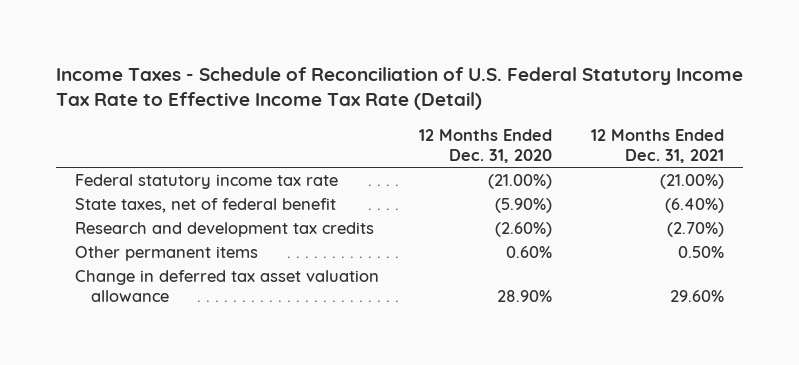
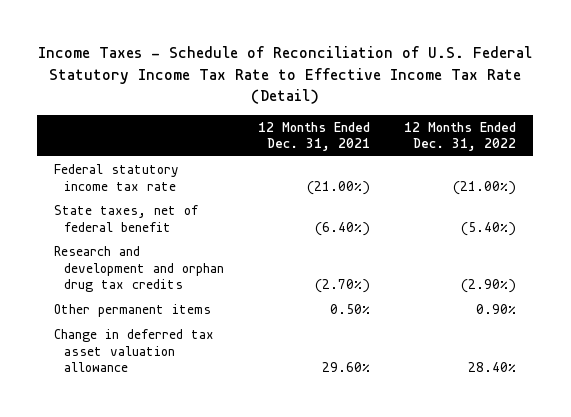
[418,128,552,163] 12 Months Ended Dec. 31, 2020 -> none
none -> [404,121,517,152] 12 Months Ended Dec. 31, 2022
[75,222,375,238] Research and development tax credits -> [54,246,224,293] Research and development and orphan drug tax credits

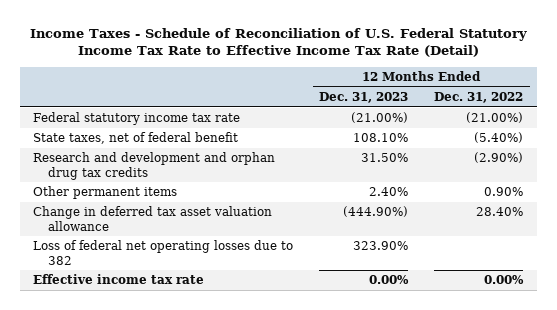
[258,121,371,152] 12 Months Ended Dec. 31, 2021 -> none
none -> [319,91,409,103] Dec. 31, 2023
none -> [33,240,294,265] Loss of federal net operating losses due to 382
none -> [33,274,205,285] Effective income tax rate

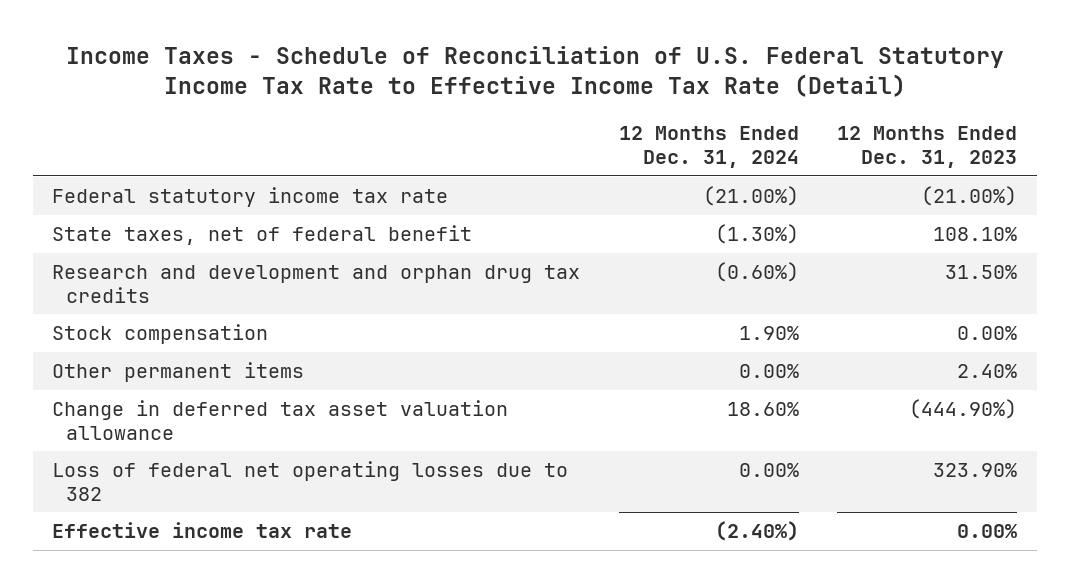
[434,91,524,103] Dec. 31, 2022 -> none
none -> [618,126,799,168] 12 Months Ended Dec. 31, 2024
none -> [52,324,269,345] Stock compensation

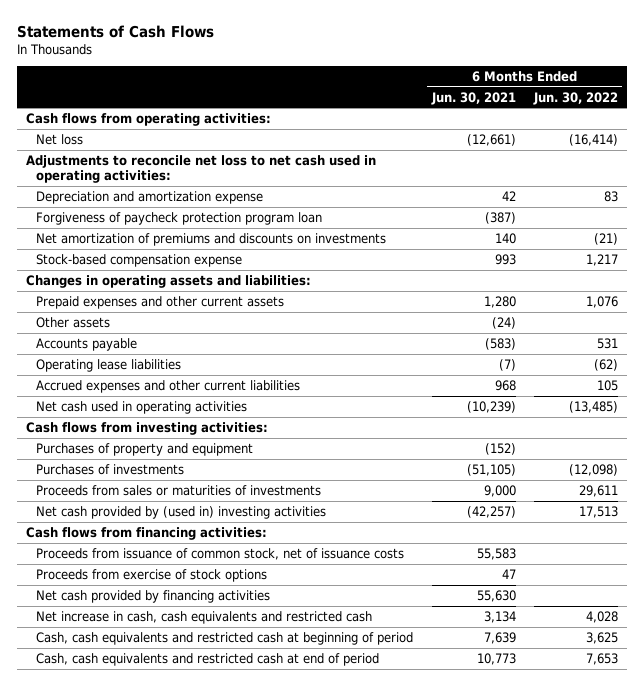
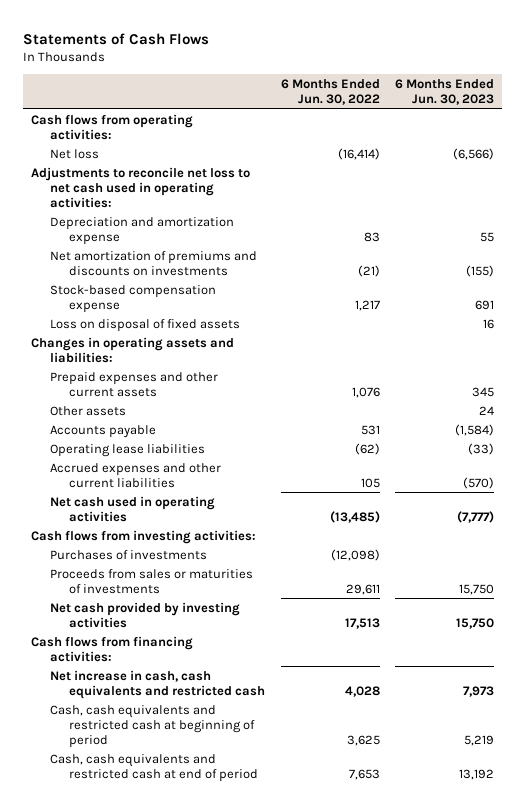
[430,91,516,105] Jun. 30, 2021 -> none
none -> [395,79,495,106] 6 Months Ended Jun. 30, 2023
[36,211,323,225] Forgiveness of paycheck protection program loan -> none
none -> [50,318,241,332] Loss on disposal of fixed assets
[36,442,254,456] Purchases of property and equipment -> none
[36,505,327,519] Net cash provided by (used in) investing activities -> [50,601,241,628] Net cash provided by investing activities
[36,547,405,560] Proceeds from issuance of common stock, net of issuance costs -> none
[36,568,268,582] Proceeds from exercise of stock options -> none
[36,589,271,603] Net cash provided by financing activities -> none

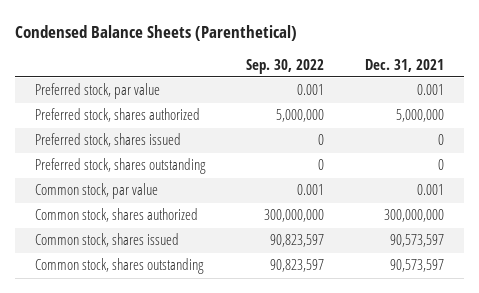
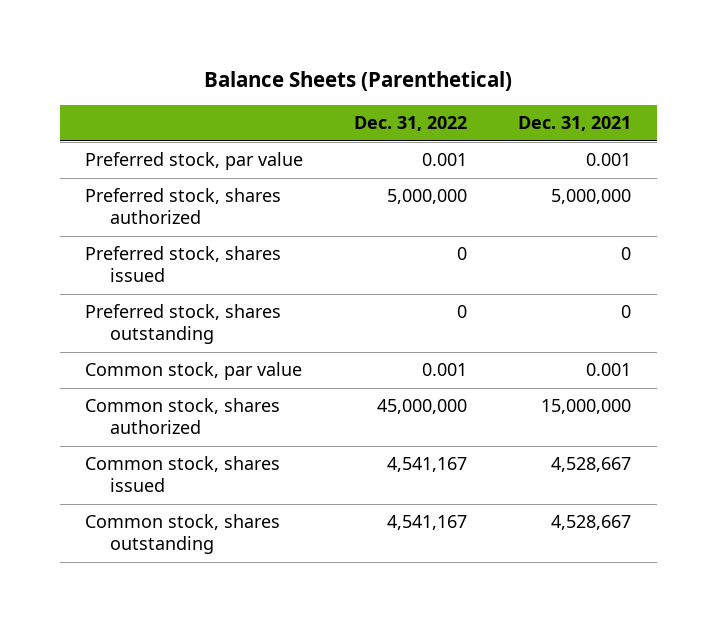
[15,24,298,41] Condensed Balance Sheets (Parenthetical) -> [204,71,513,92] Balance Sheets (Parenthetical)
[245,58,324,74] Sep. 30, 2022 -> none
none -> [354,116,468,132] Dec. 31, 2022
[383,209,444,223] 300,000,000 -> [541,399,632,415] 15,000,000
[389,234,444,248] 90,573,597 -> [551,457,632,473] 4,528,667
[389,259,444,273] 90,573,597 -> [551,515,632,531] 4,528,667

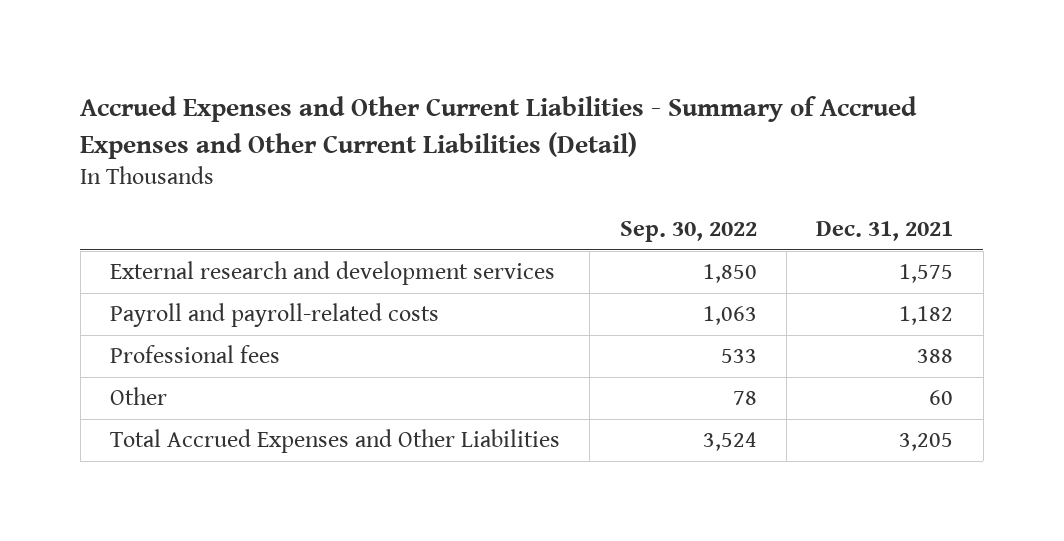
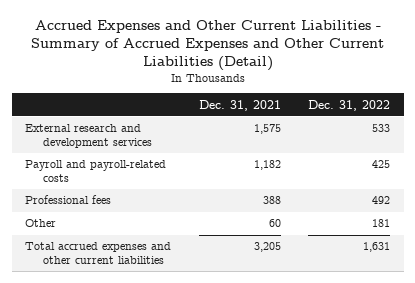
[619,220,757,242] Sep. 30, 2022 -> none
none -> [308,99,391,111] Dec. 31, 2022
[110,429,561,454] Total Accrued Expenses and Other Liabilities -> [25,242,172,264] Total accrued expenses and other current liabilities

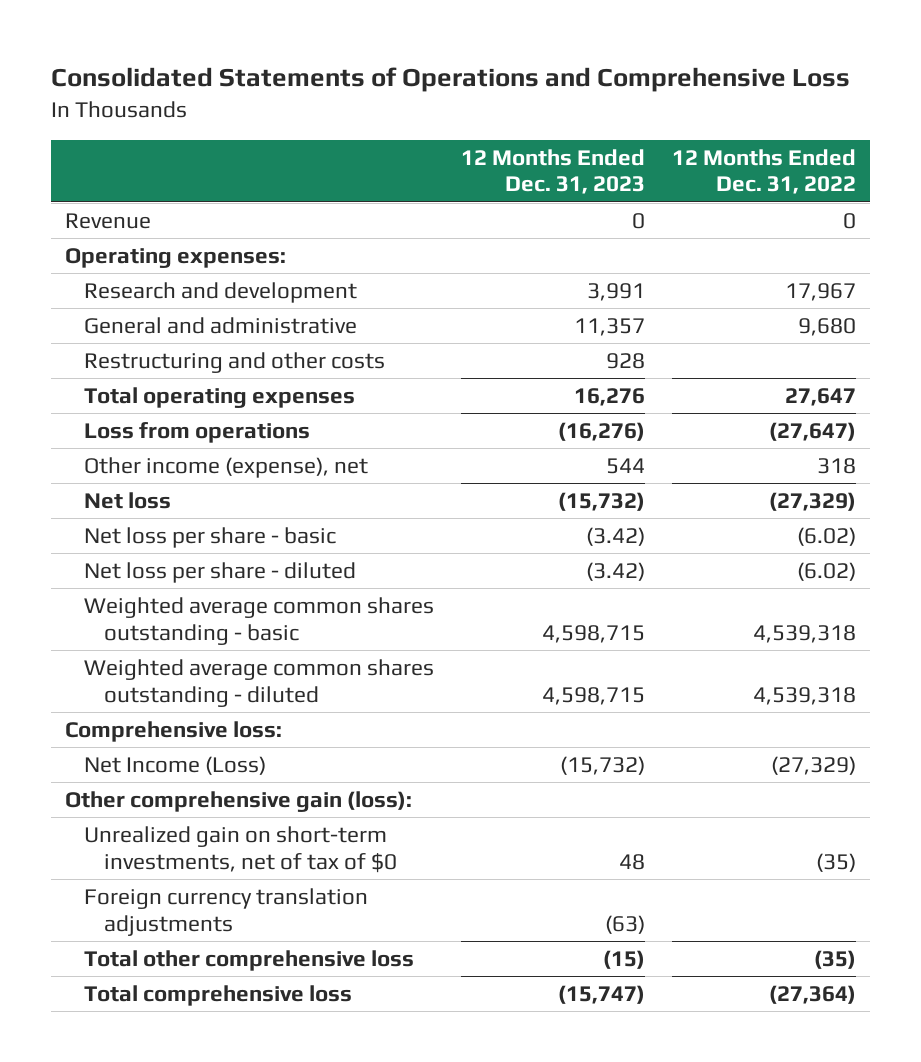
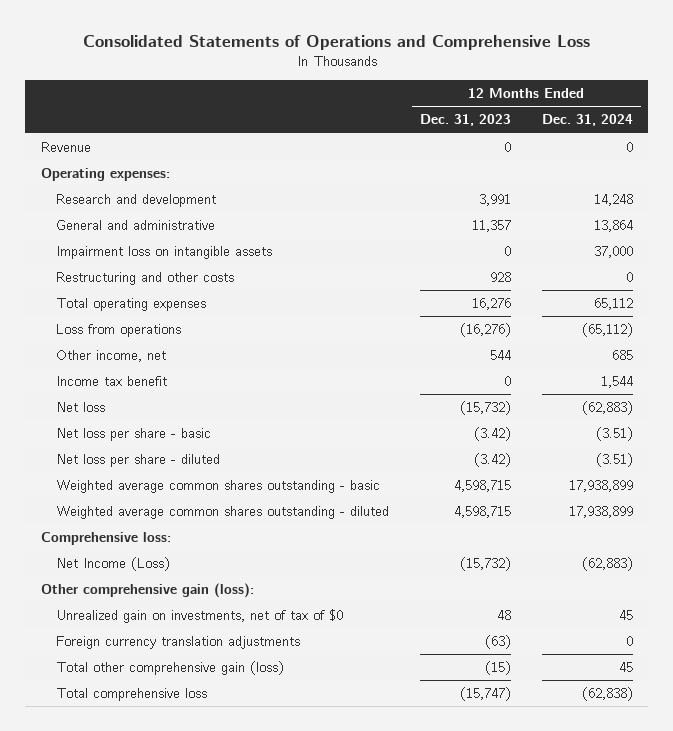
[672,148,857,195] 12 Months Ended Dec. 31, 2022 -> none
none -> [541,114,633,127] Dec. 31, 2024
none -> [56,245,273,259] Impairment loss on intangible assets
[84,457,369,479] Other income (expense), net -> [56,349,167,362] Other income, net
none -> [56,375,168,386] Income tax benefit
[84,826,397,873] Unrealized gain on short-term investments, net of tax of $0 -> [56,608,344,623] Unrealized gain on investments, net of tax of $0
[84,950,415,972] Total other comprehensive loss -> [56,660,285,675] Total other comprehensive gain (loss)

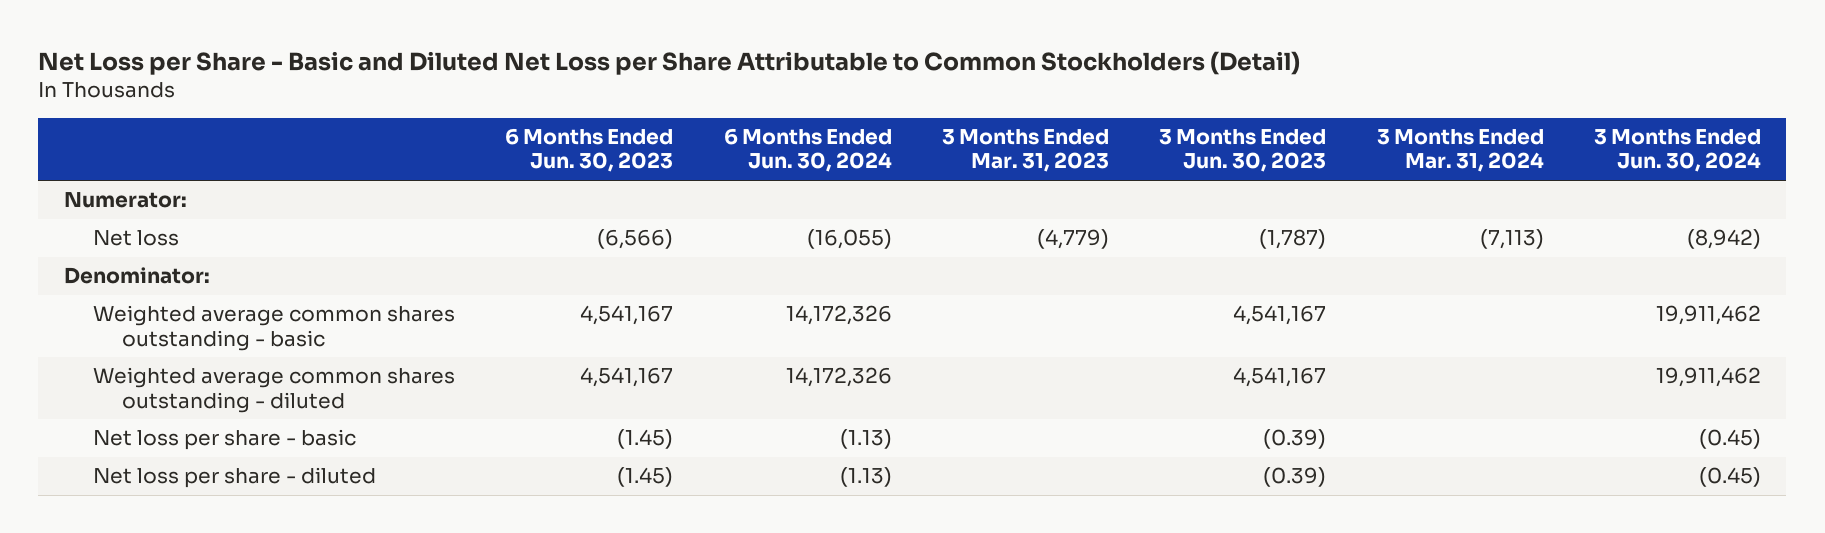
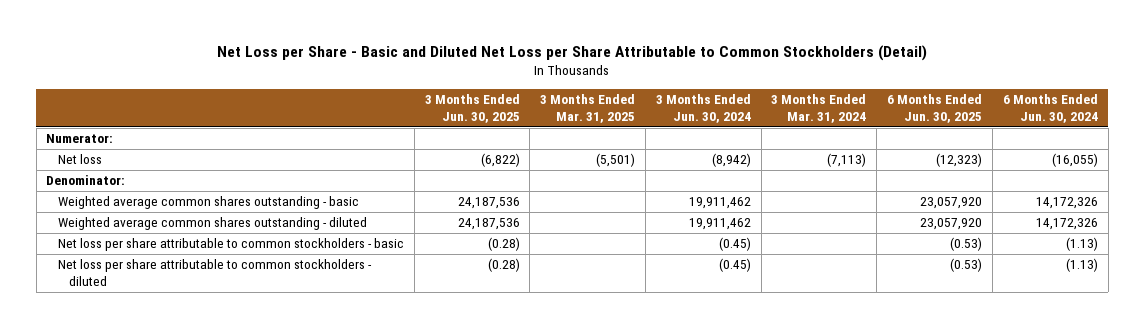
[505,128,674,173] 6 Months Ended Jun. 30, 2023 -> none
[941,129,1109,173] 3 Months Ended Mar. 31, 2023 -> none
[1159,129,1327,173] 3 Months Ended Jun. 30, 2023 -> none
none -> [424,94,520,123] 3 Months Ended Jun. 30, 2025
none -> [540,94,636,123] 3 Months Ended Mar. 31, 2025
none -> [887,94,983,123] 6 Months Ended Jun. 30, 2025
[92,429,356,451] Net loss per share - basic -> [57,238,404,252] Net loss per share attributable to common stockholders - basic
[92,467,376,489] Net loss per share - diluted -> [57,259,372,286] Net loss per share attributable to common stockholders - diluted

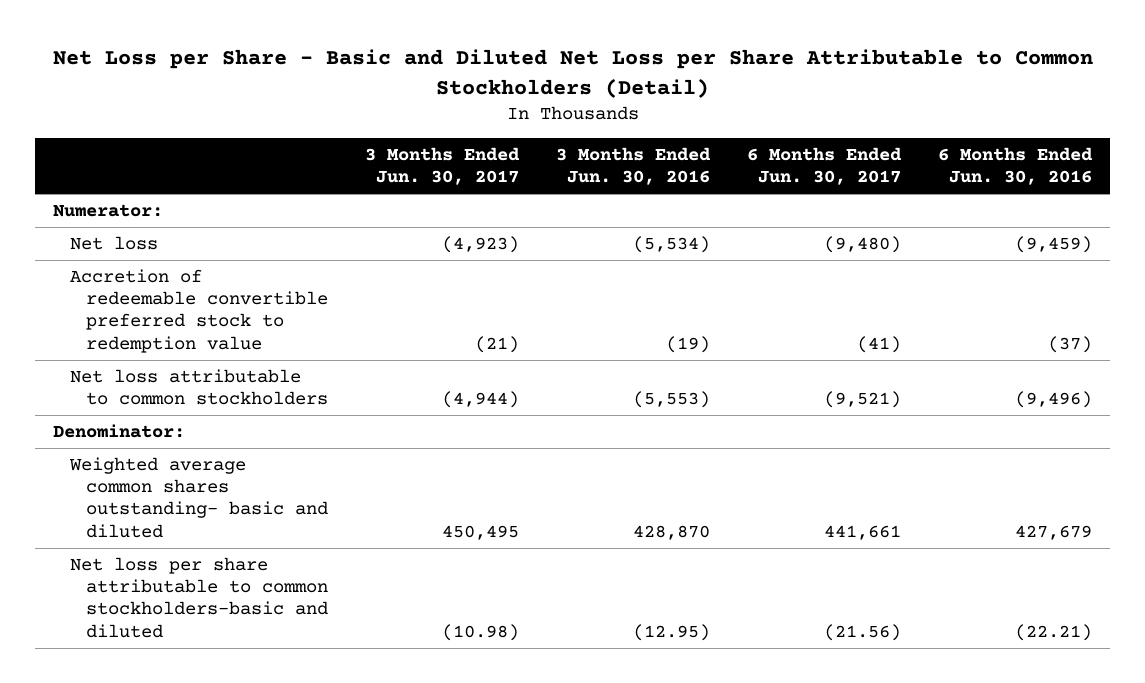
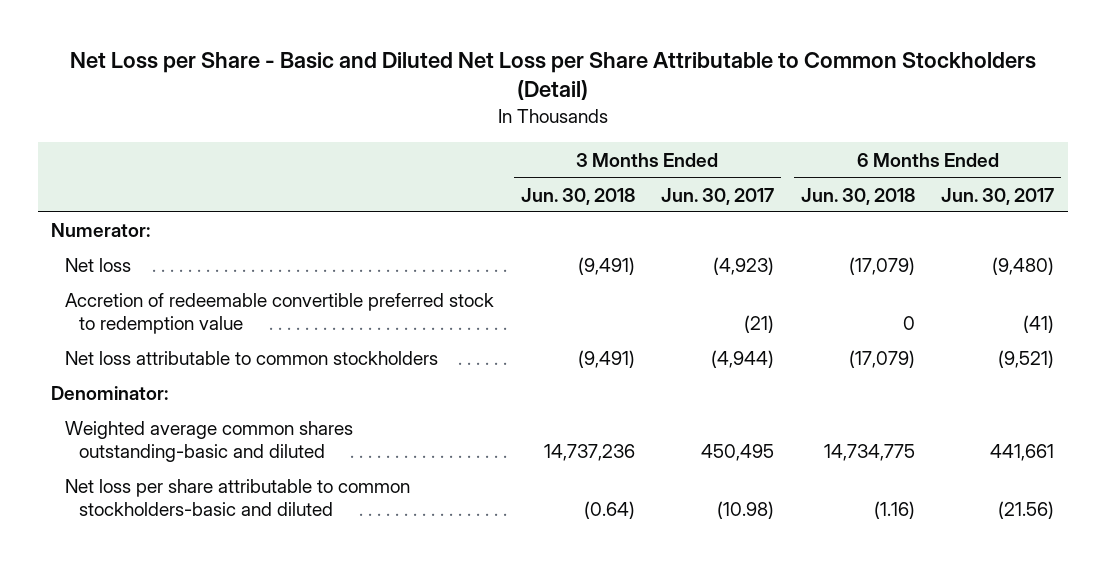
[556,147,712,186] 3 Months Ended Jun. 30, 2016 -> none
[937,147,1093,186] 6 Months Ended Jun. 30, 2016 -> none
none -> [520,187,635,205] Jun. 30, 2018
none -> [800,187,915,205] Jun. 30, 2018
[68,457,329,538] Weighted average common shares outstanding- basic and diluted -> [65,421,354,463] Weighted average common shares outstanding-basic and diluted

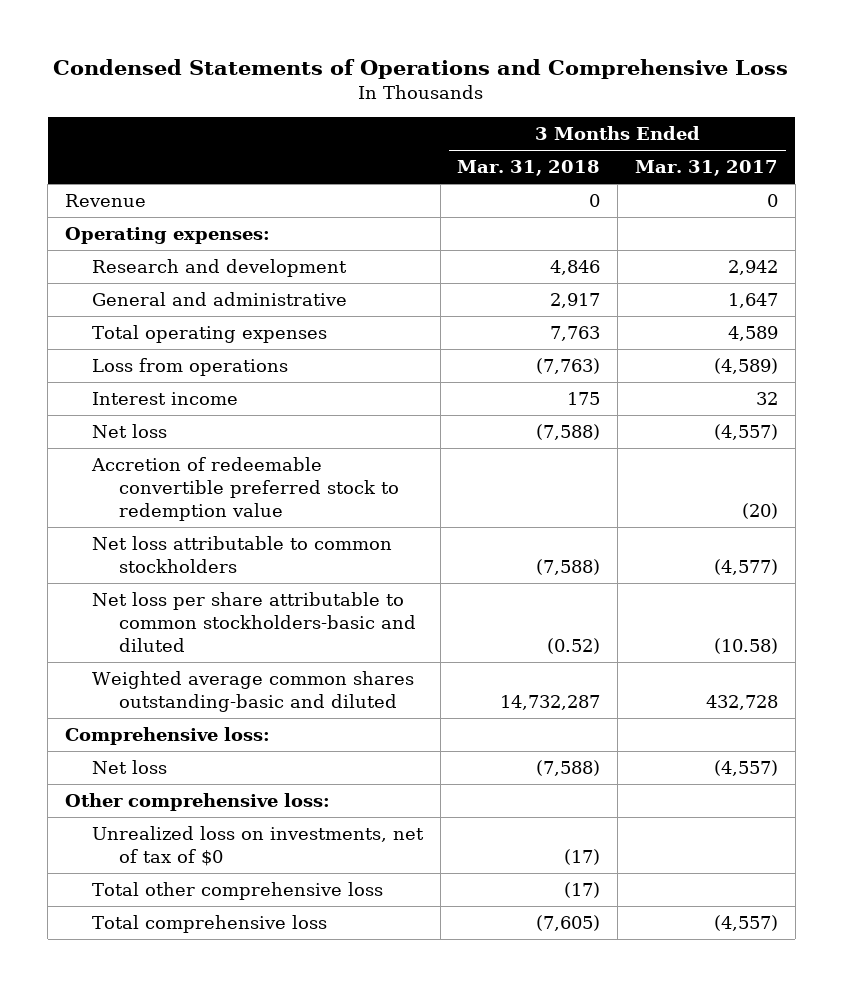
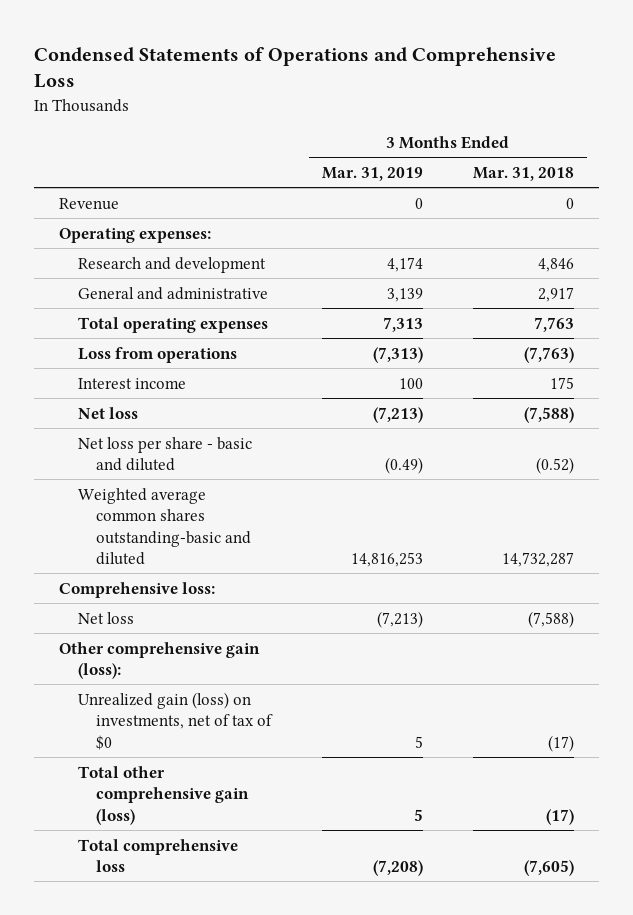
[634,160,778,177] Mar. 31, 2017 -> none
none -> [321,167,423,182] Mar. 31, 2019
[90,457,399,522] Accretion of redeemable convertible preferred stock to redemption value -> none
[91,536,392,574] Net loss attributable to common stockholders -> none
[91,592,416,653] Net loss per share attributable to common stockholders-basic and diluted -> [77,436,252,472] Net loss per share - basic and diluted
[64,793,330,812] Other comprehensive loss: -> [59,641,261,680] Other comprehensive gain (loss):
[91,826,424,867] Unrealized loss on investments, net of tax of $0 -> [77,691,273,750] Unrealized gain (loss) on investments, net of tax of $0
[91,882,383,901] Total other comprehensive loss -> [77,765,249,825] Total other comprehensive gain (loss)

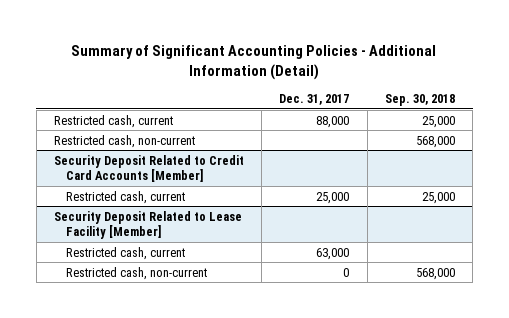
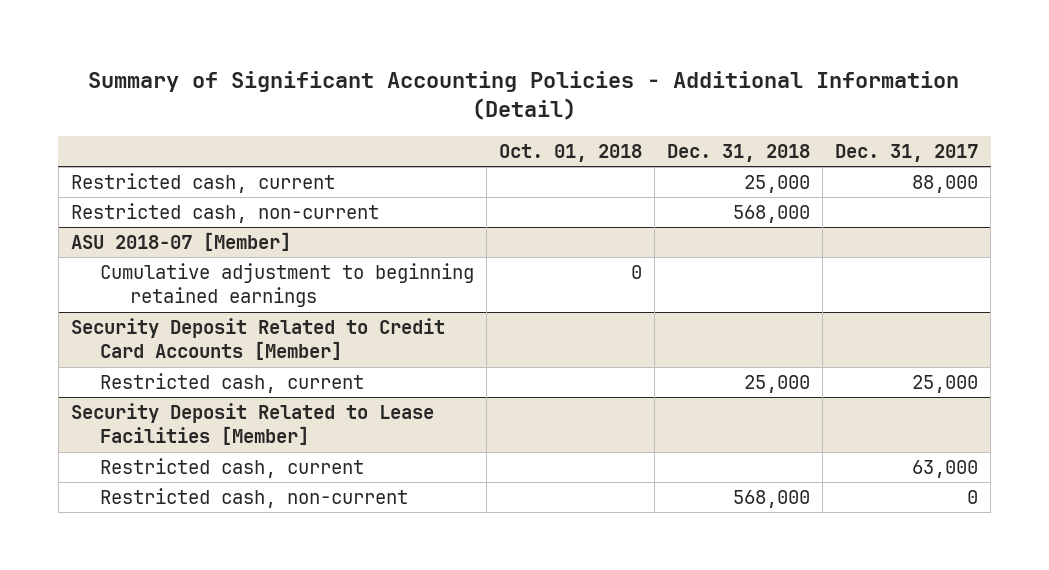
[384,93,455,106] Sep. 30, 2018 -> none
none -> [499,143,643,162] Oct. 01, 2018
none -> [667,143,811,162] Dec. 31, 2018
none -> [70,232,291,252] ASU 2018-07 [Member]
none -> [100,263,475,308] Cumulative adjustment to beginning retained earnings
[54,210,243,240] Security Deposit Related to Lease Facility [Member] -> [70,403,434,446] Security Deposit Related to Lease Facilities [Member]

